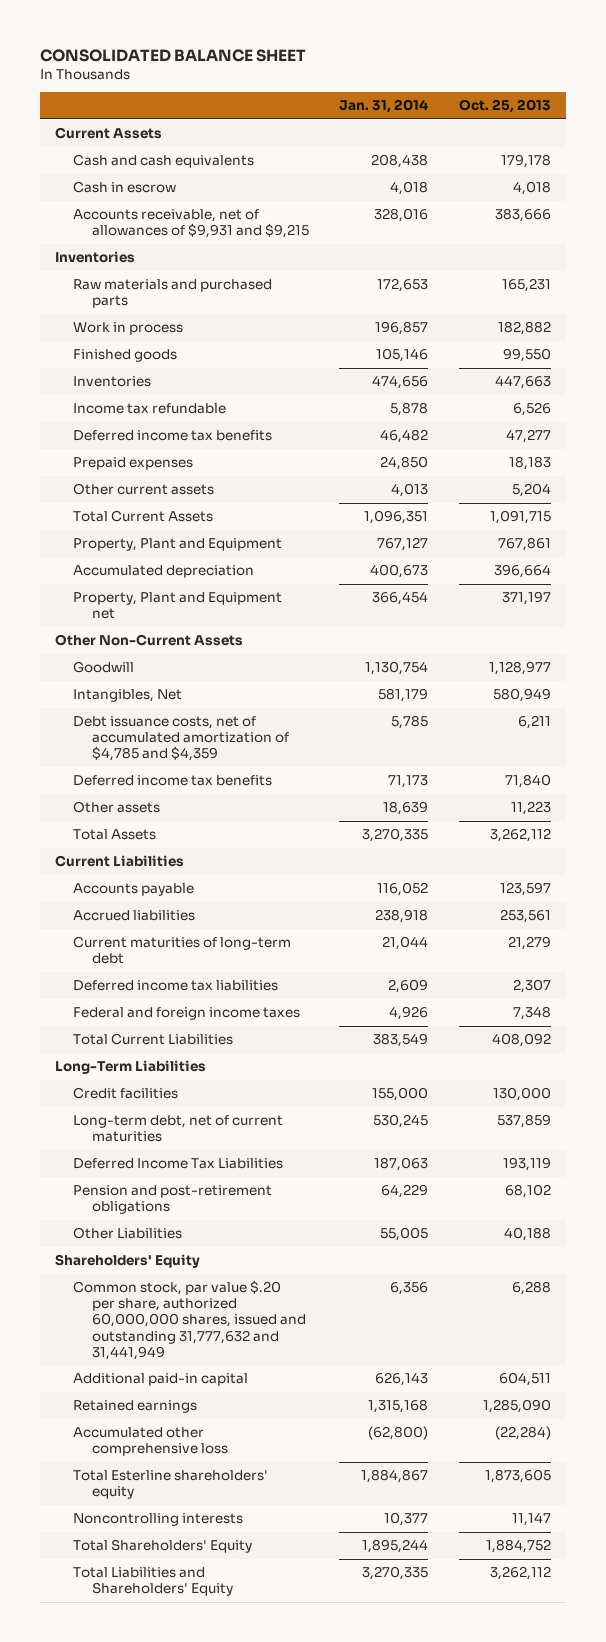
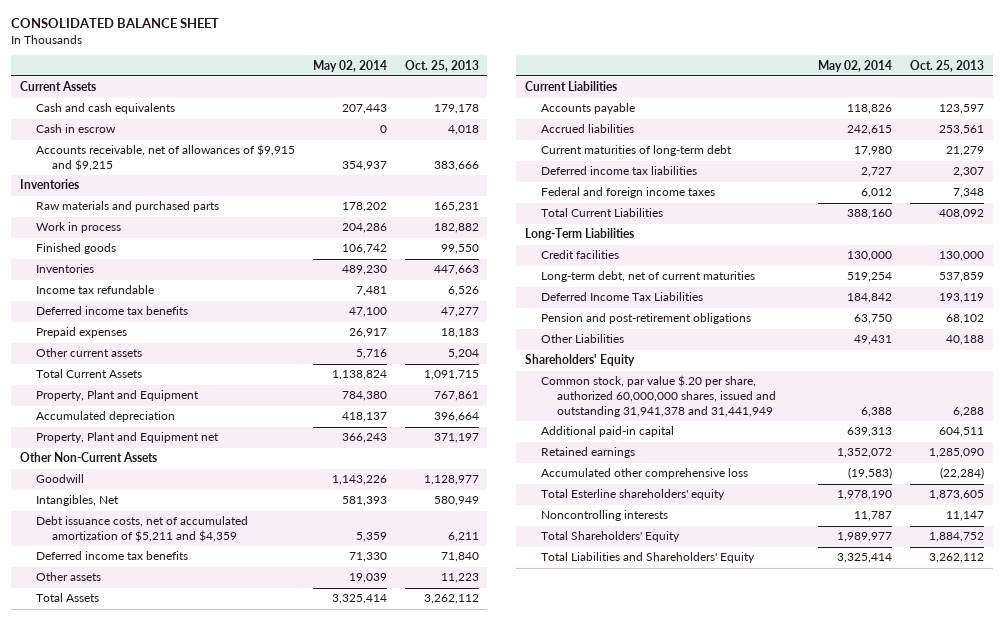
[339,99,429,114] Jan. 31, 2014 -> none
none -> [312,59,387,72] May 02, 2014
[73,209,309,239] Accounts receivable, net of allowances of $9,931 and $9,215 -> [35,144,295,172] Accounts receivable, net of allowances of $9,915 and $9,215
[73,716,289,762] Debt issuance costs, net of accumulated amortization of $4,785 and $4,359 -> [35,516,248,543] Debt issuance costs, net of accumulated amortization of $5,211 and $4,359
[73,1280,306,1360] Common stock, par value $.20 per share, authorized 60,000,000 shares, issued and outstanding 31,777,632 and 31,441,949 -> [540,375,776,417] Common stock, par value $.20 per share, authorized 60,000,000 shares, issued and outstanding 31,941,378 and 31,441,949

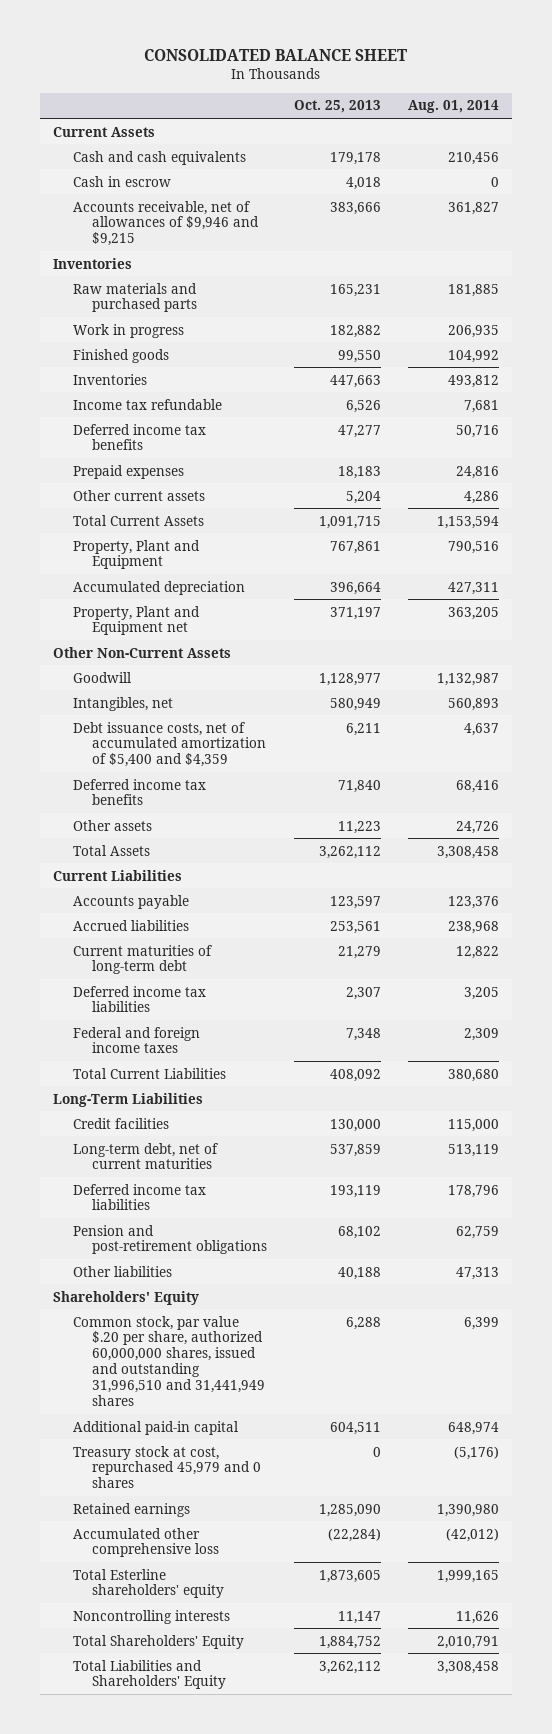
[312,59,387,72] May 02, 2014 -> none
none -> [407,100,499,114] Aug. 01, 2014
[35,144,295,172] Accounts receivable, net of allowances of $9,915 and $9,215 -> [72,200,260,247] Accounts receivable, net of allowances of $9,946 and $9,215
[35,222,121,234] Work in process -> [72,323,184,338] Work in progress
[35,495,119,507] Intangibles, Net -> [72,696,173,711] Intangibles, net
[35,516,248,543] Debt issuance costs, net of accumulated amortization of $5,211 and $4,359 -> [72,721,267,768] Debt issuance costs, net of accumulated amortization of $5,400 and $4,359
[540,292,703,302] Deferred Income Tax Liabilities -> [72,1183,206,1211] Deferred income tax liabilities
[540,334,624,344] Other Liabilities -> [72,1265,172,1277] Other liabilities
[540,375,776,417] Common stock, par value $.20 per share, authorized 60,000,000 shares, issued and outstanding 31,941,378 and 31,441,949 -> [72,1315,266,1406] Common stock, par value $.20 per share, authorized 60,000,000 shares, issued and outstanding 31,996,510 and 31,441,949 shares
none -> [72,1445,262,1489] Treasury stock at cost, repurchased 45,979 and 0 shares

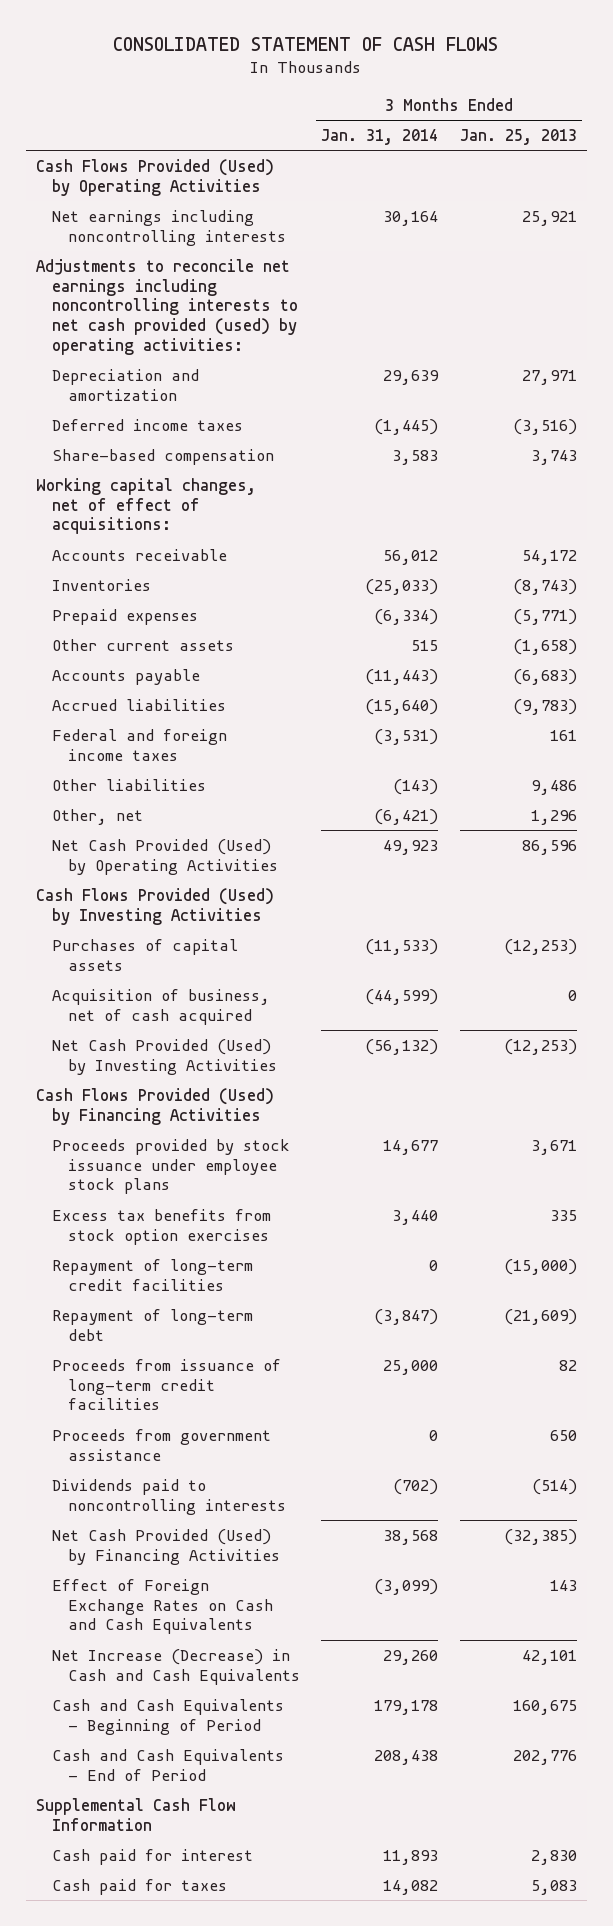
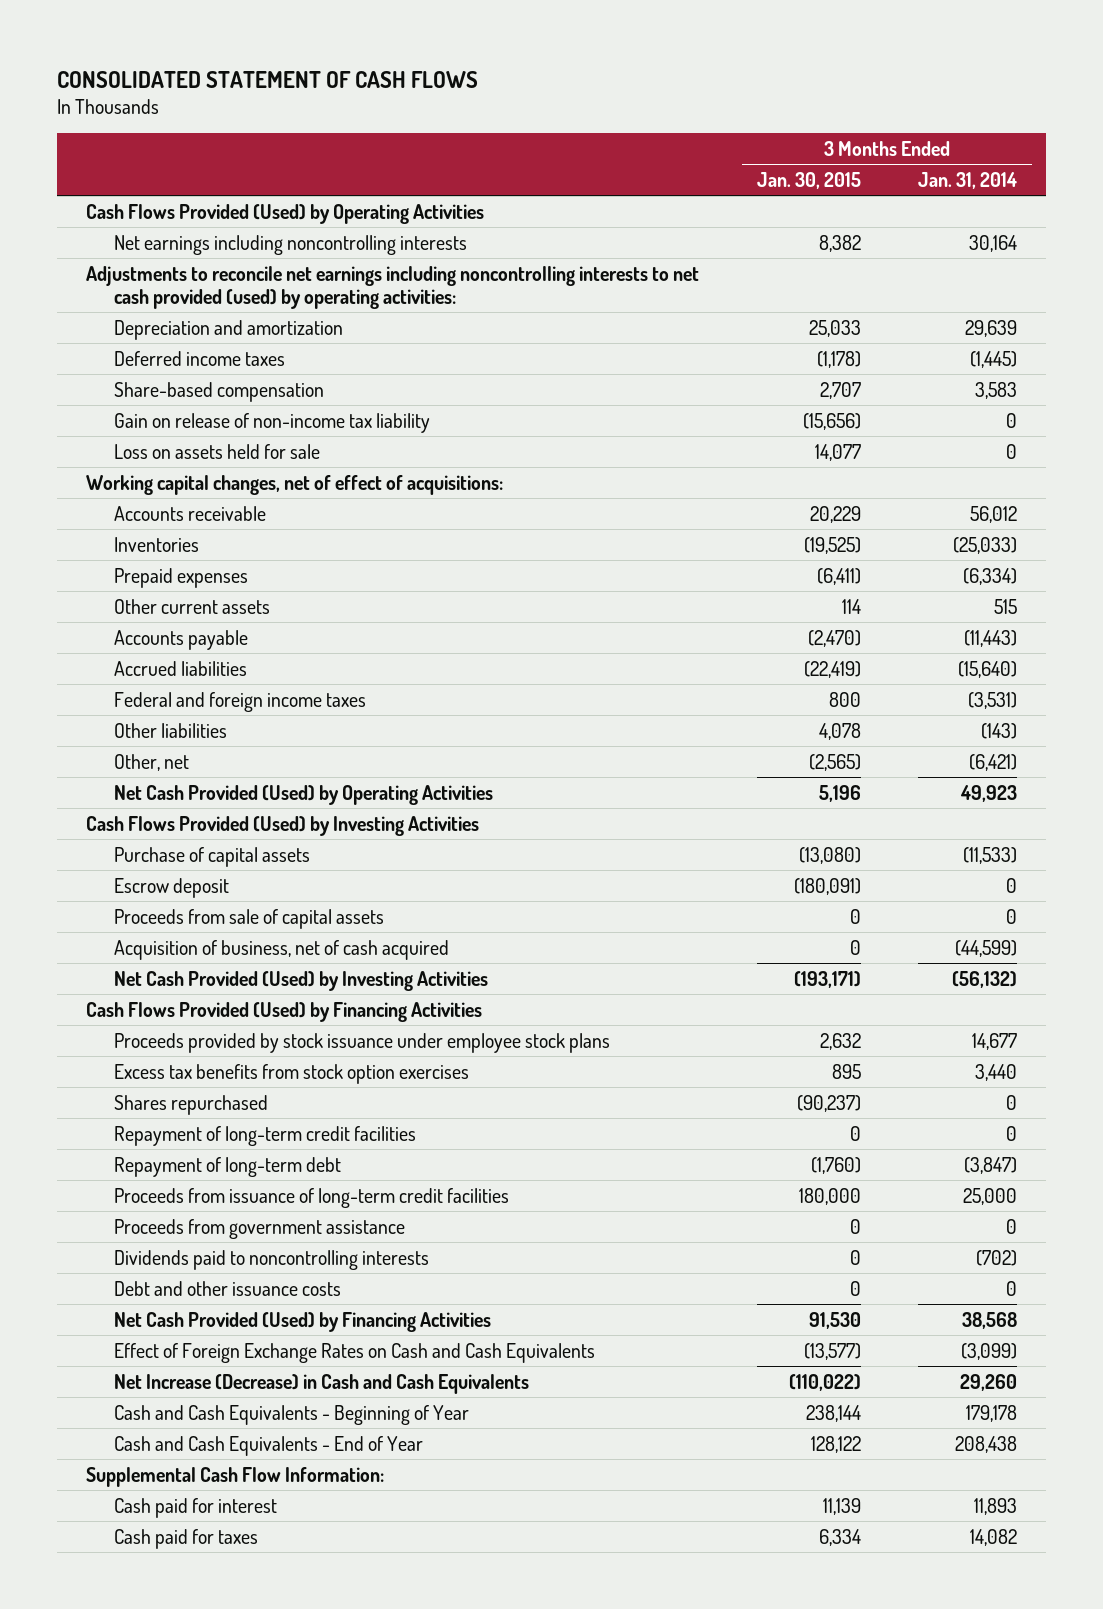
[459,128,577,145] Jan. 25, 2013 -> none
none -> [756,171,861,189] Jan. 30, 2015
none -> [113,412,430,433] Gain on release of non-income tax liability
none -> [113,443,320,459] Loss on assets held for sale
[52,938,239,971] Purchases of capital assets -> [113,846,310,867] Purchase of capital assets
none -> [113,877,229,898] Escrow deposit
none -> [113,908,384,929] Proceeds from sale of capital assets
none -> [113,1094,268,1115] Shares repurchased
none -> [113,1280,341,1296] Debt and other issuance costs
[52,1698,285,1735] Cash and Cash Equivalents - Beginning of Period -> [113,1404,469,1425] Cash and Cash Equivalents - Beginning of Year
[52,1748,285,1781] Cash and Cash Equivalents - End of Period -> [113,1435,423,1456] Cash and Cash Equivalents - End of Year
[36,1797,237,1831] Supplemental Cash Flow Information -> [86,1466,385,1487] Supplemental Cash Flow Information:

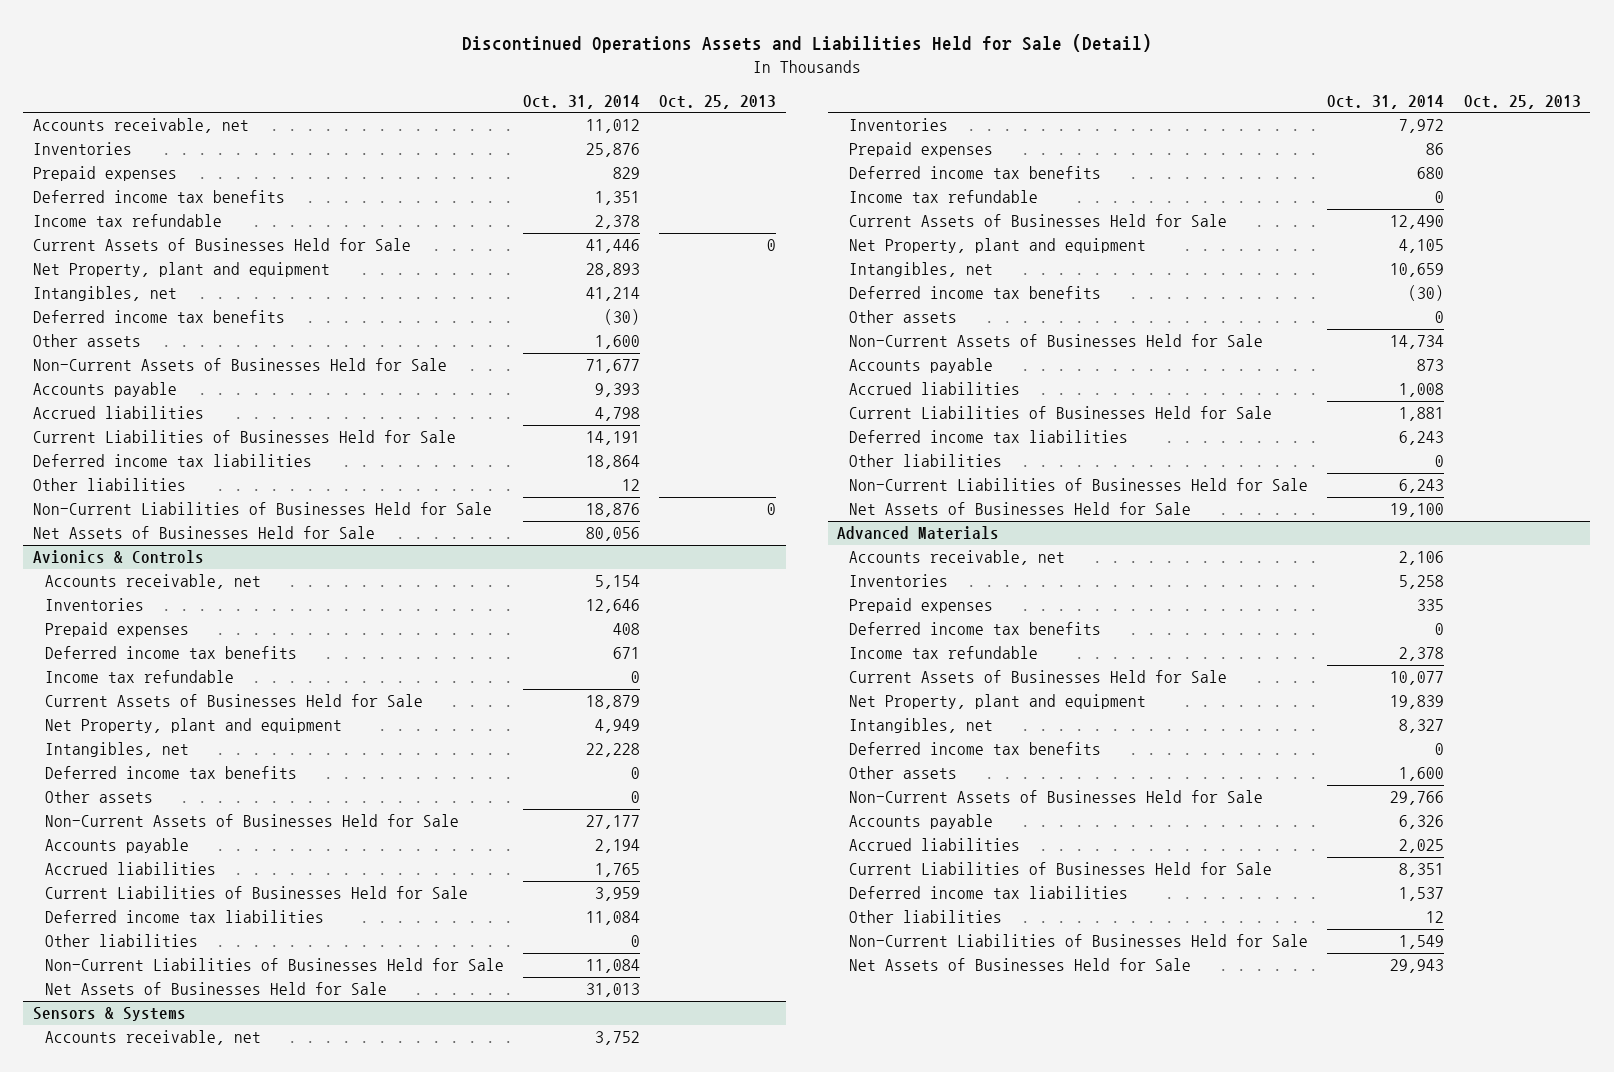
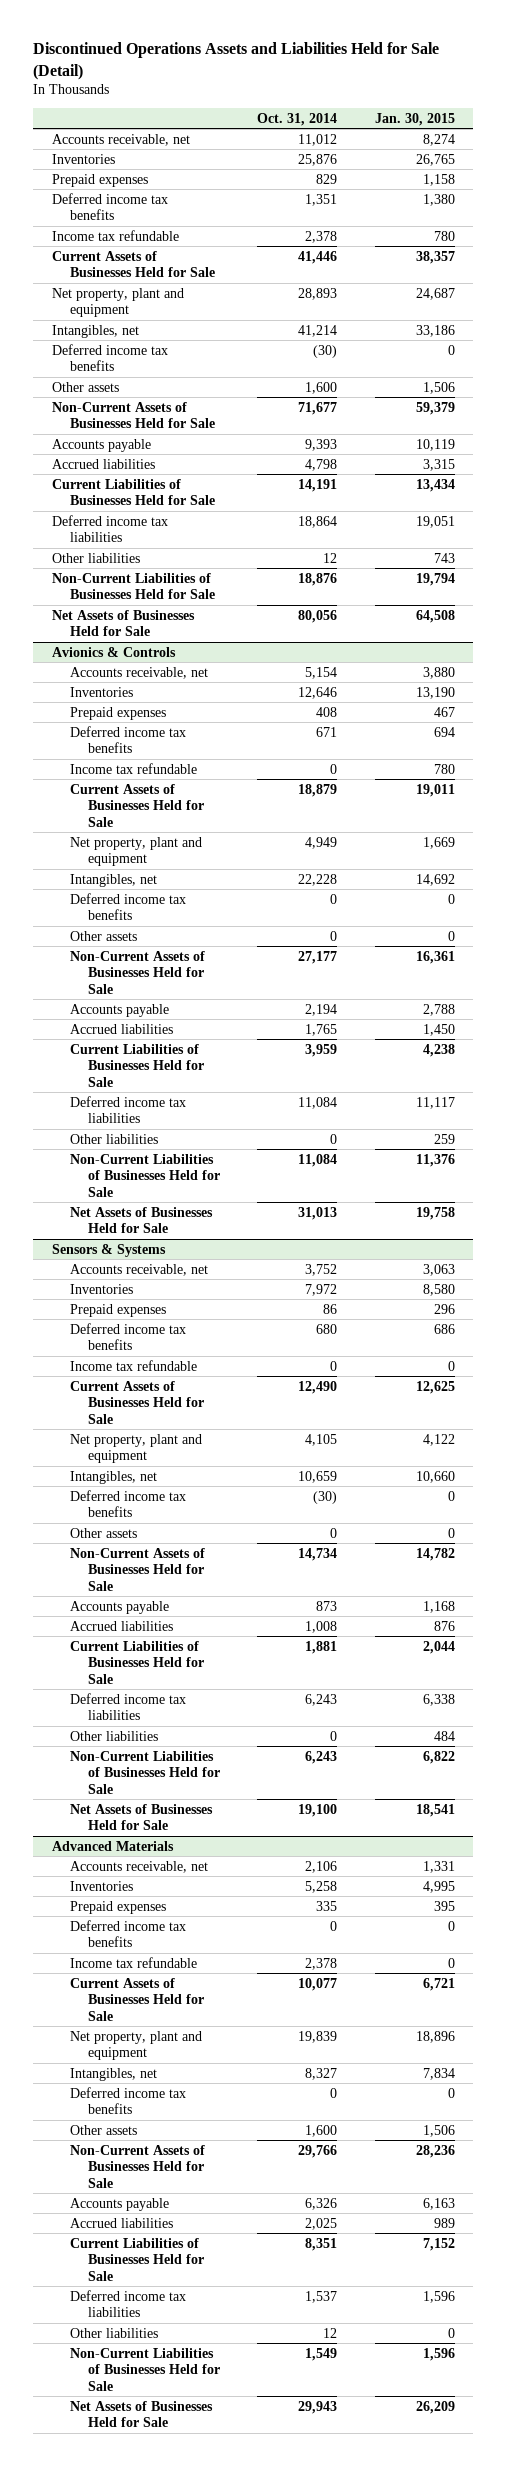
[659,94,777,109] Oct. 25, 2013 -> none
none -> [374,112,455,126] Jan. 30, 2015
[32,262,330,278] Net Property, plant and equipment -> [51,287,184,318] Net property, plant and equipment
[44,718,342,734] Net Property, plant and equipment -> [69,836,202,867] Net property, plant and equipment
[849,238,1147,254] Net Property, plant and equipment -> [69,1433,202,1464] Net property, plant and equipment
[849,694,1147,710] Net Property, plant and equipment -> [69,2030,202,2061] Net property, plant and equipment

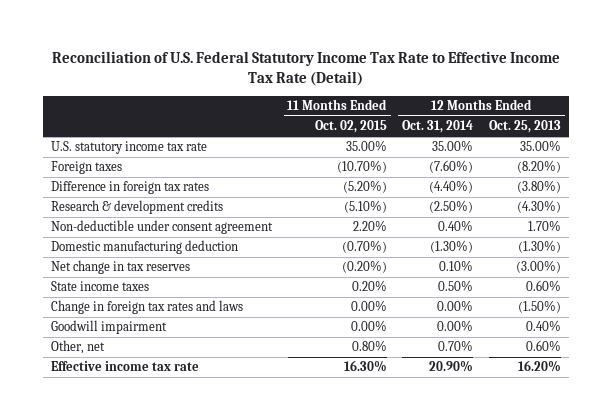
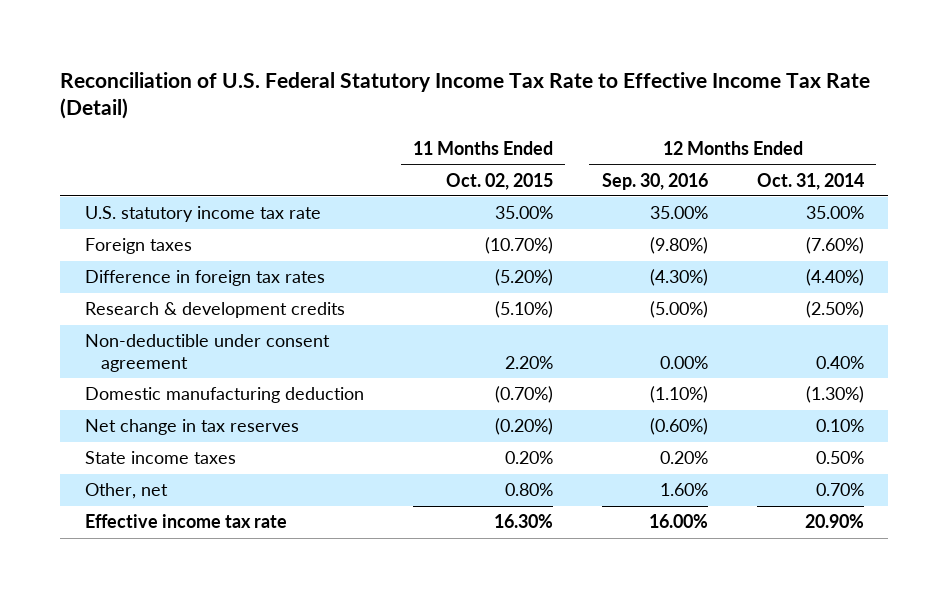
[488,120,561,134] Oct. 25, 2013 -> none
none -> [601,172,708,190] Sep. 30, 2016
[51,300,244,315] Change in foreign tax rates and laws -> none
[51,320,168,335] Goodwill impairment -> none

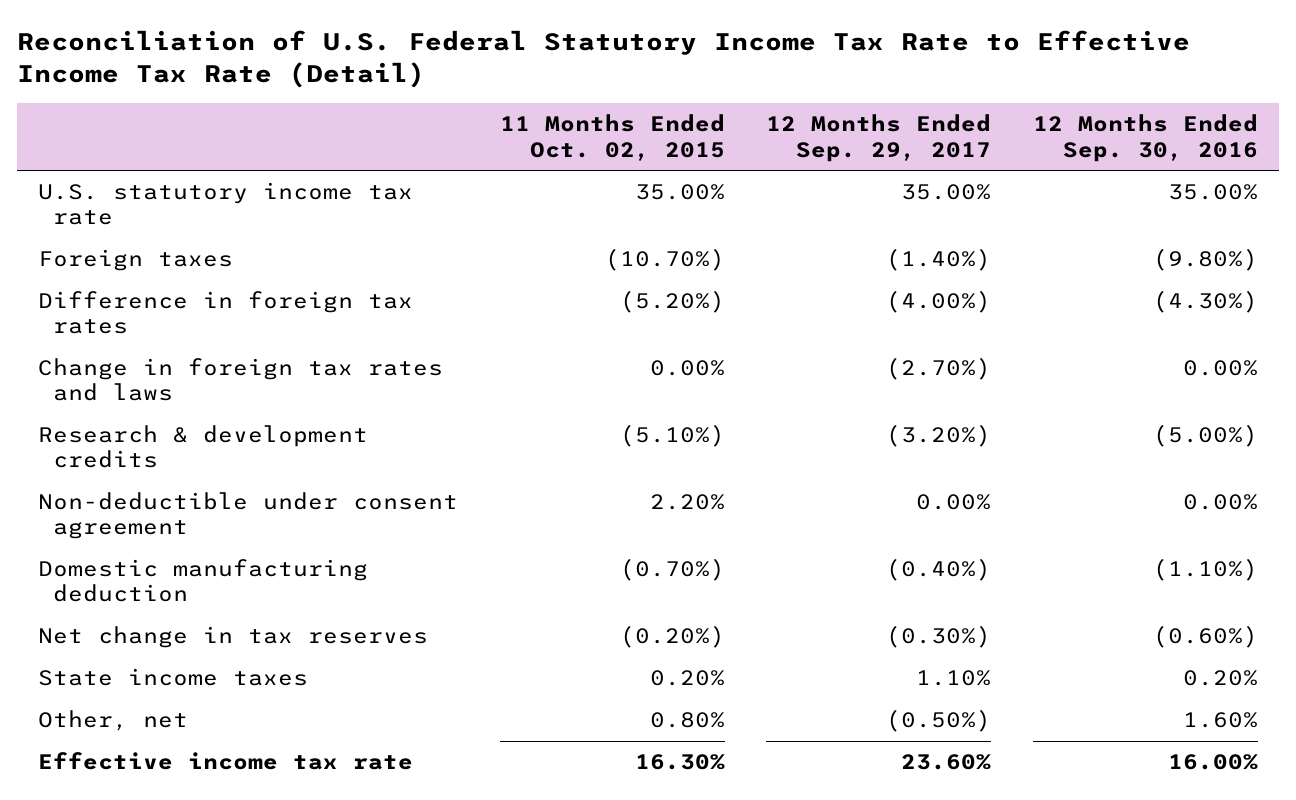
[756,172,864,190] Oct. 31, 2014 -> none
none -> [766,114,992,162] 12 Months Ended Sep. 29, 2017
none -> [38,358,444,402] Change in foreign tax rates and laws

